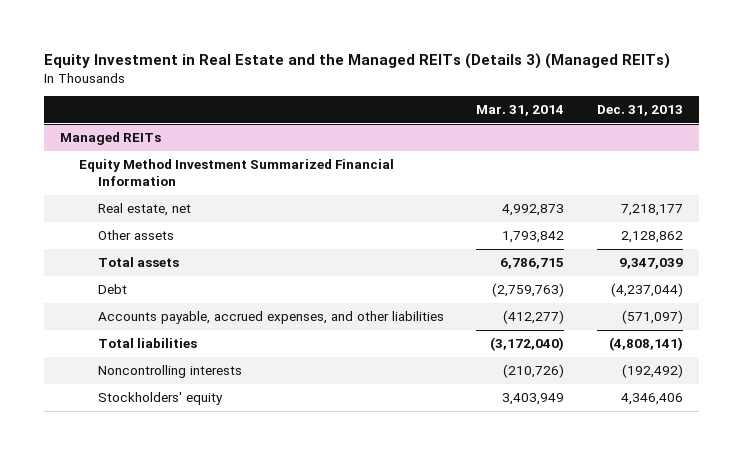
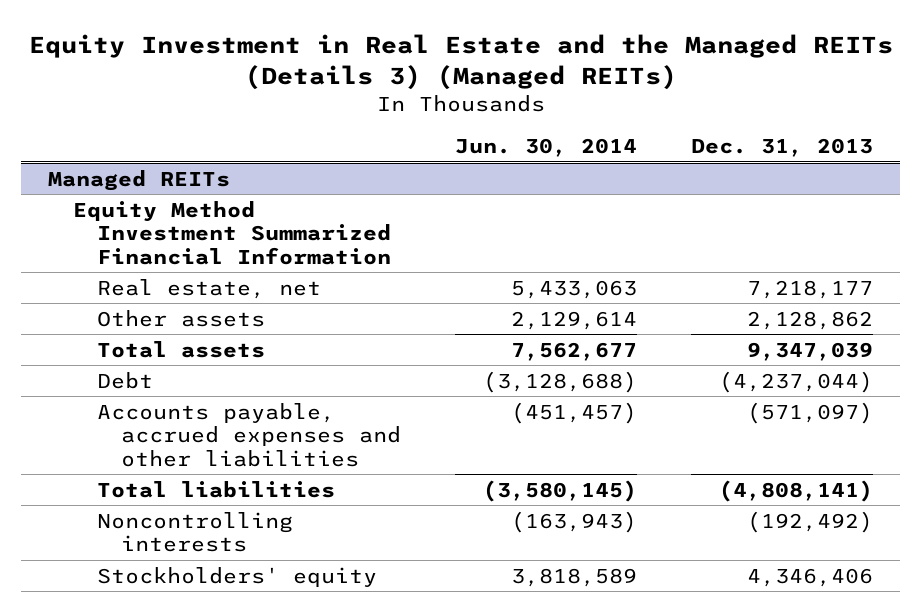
[476,105,565,117] Mar. 31, 2014 -> none
none -> [454,138,637,158] Jun. 30, 2014
[98,311,445,325] Accounts payable, accrued expenses, and other liabilities -> [96,402,401,467] Accounts payable, accrued expenses and other liabilities

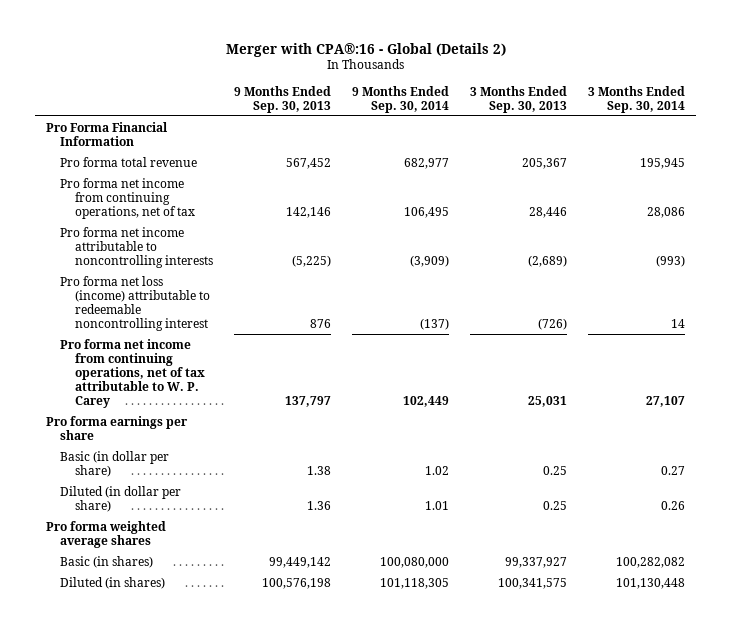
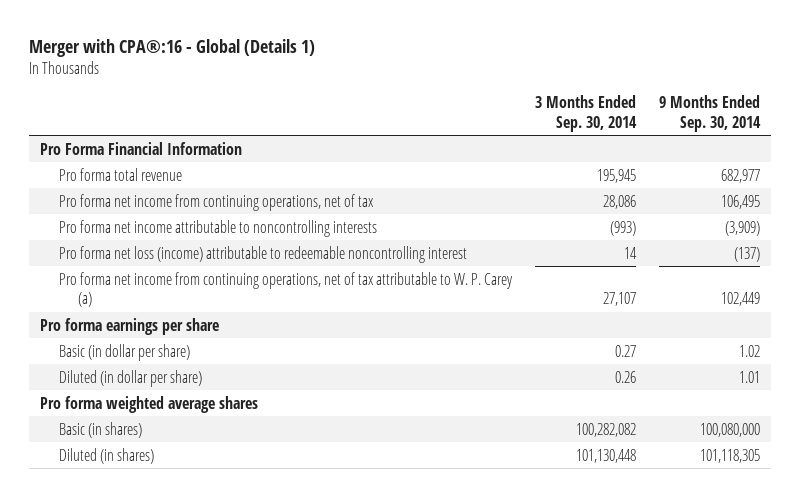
[225,42,506,57] Merger with CPA®:16 - Global (Details 2) -> [28,38,315,57] Merger with CPA®:16 - Global (Details 1)
[234,85,332,113] 9 Months Ended Sep. 30, 2013 -> none
[470,85,568,113] 3 Months Ended Sep. 30, 2013 -> none
[60,338,206,408] Pro forma net income from continuing operations, net of tax attributable to W. P. Carey -> [58,271,513,308] Pro forma net income from continuing operations, net of tax attributable to W. P. Carey (a)

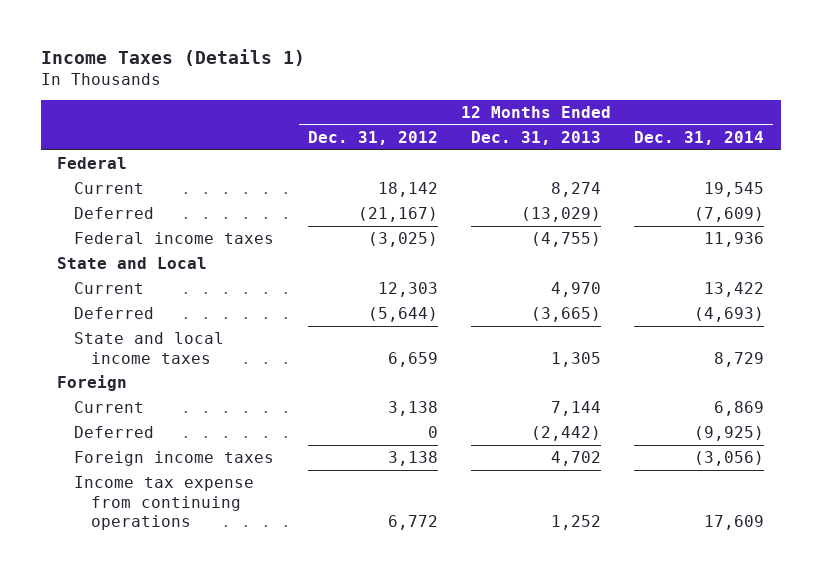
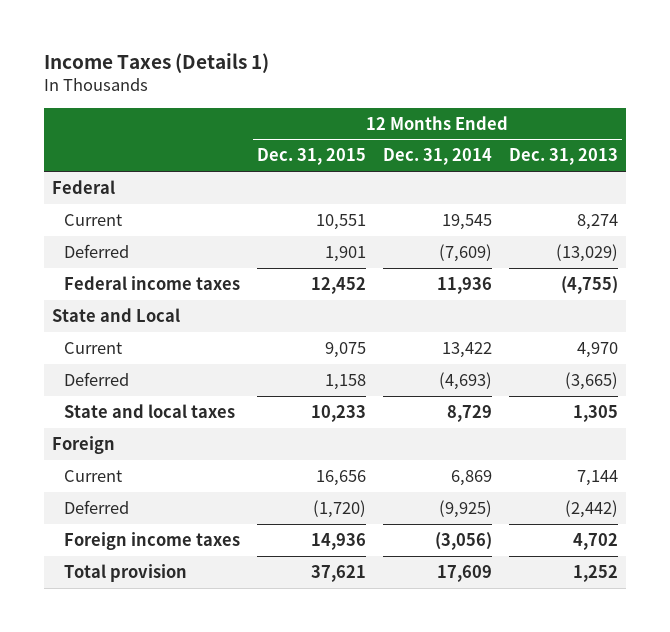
[307,130,438,145] Dec. 31, 2012 -> none
none -> [257,148,367,166] Dec. 31, 2015
[74,331,225,364] State and local income taxes -> [64,403,236,418] State and local taxes
[74,475,255,531] Income tax expense from continuing operations -> [64,563,188,582] Total provision

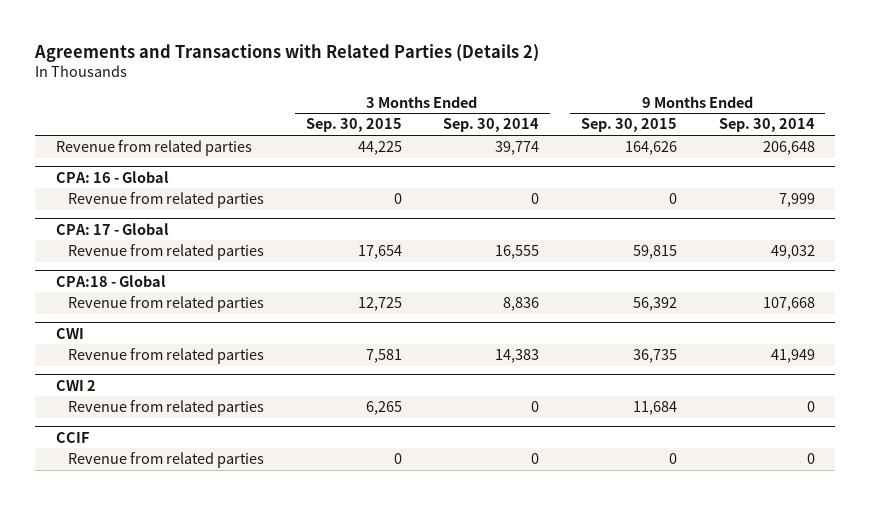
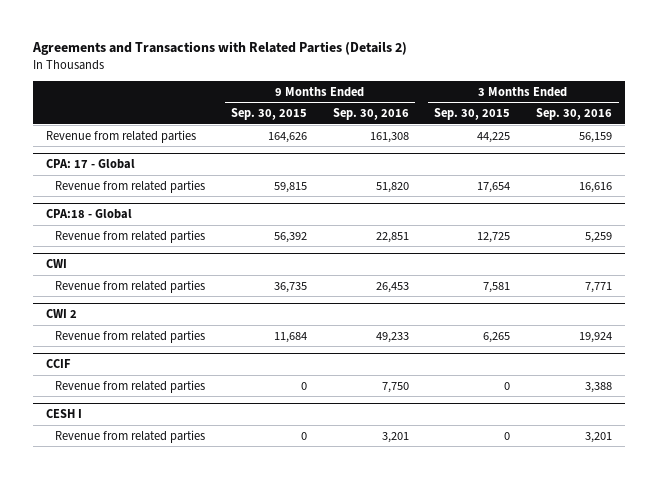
[443,118,540,133] Sep. 30, 2014 -> none
[718,118,815,133] Sep. 30, 2014 -> none
none -> [332,108,409,121] Sep. 30, 2016
none -> [536,108,613,121] Sep. 30, 2016
[55,170,169,183] CPA: 16 - Global -> none
[68,192,265,209] Revenue from related parties -> none
none -> [45,408,82,418] CESH I
none -> [55,429,206,443] Revenue from related parties

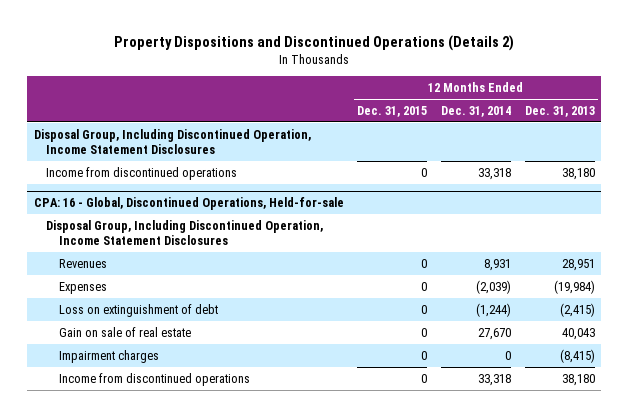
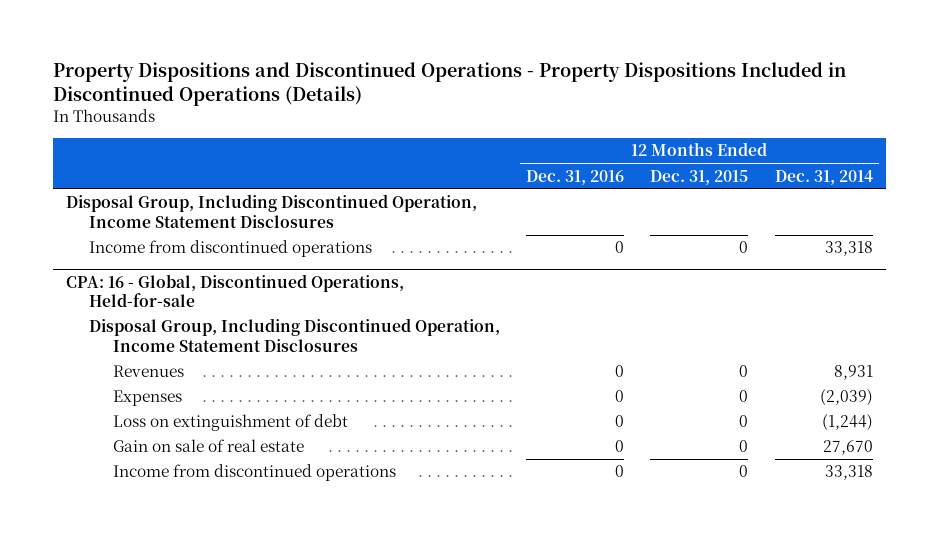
[114,34,515,51] Property Dispositions and Discontinued Operations (Details 2) -> [52,61,846,107] Property Dispositions and Discontinued Operations - Property Dispositions Included in Discontinued Operations (Details)
[524,105,595,117] Dec. 31, 2013 -> none
none -> [526,169,625,185] Dec. 31, 2016
[58,349,159,363] Impairment charges -> none

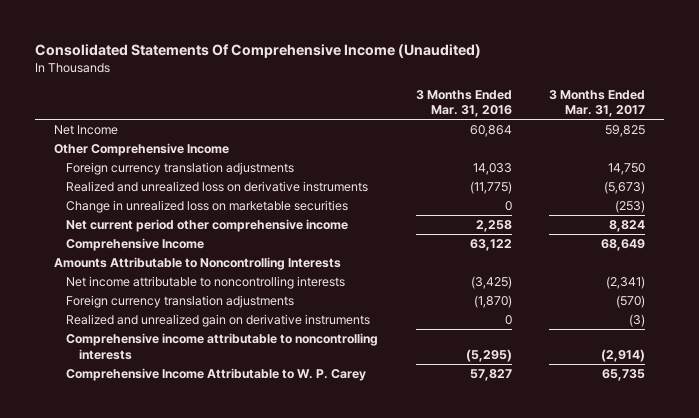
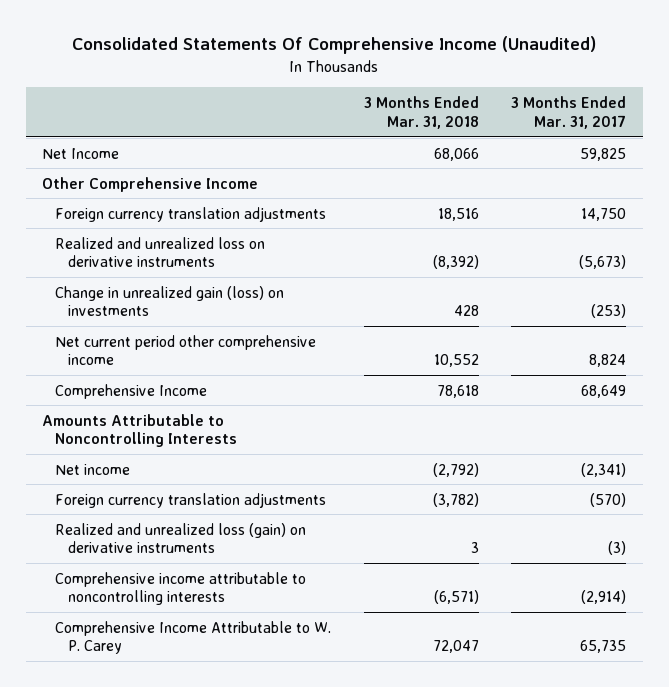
[415,89,512,118] 3 Months Ended Mar. 31, 2016 -> none
none -> [363,95,479,129] 3 Months Ended Mar. 31, 2018
[66,200,349,214] Change in unrealized loss on marketable securities -> [55,285,285,317] Change in unrealized gain (loss) on investments
[66,276,346,290] Net income attributable to noncontrolling interests -> [55,463,131,475] Net income
[66,314,371,328] Realized and unrealized gain on derivative instruments -> [55,522,307,554] Realized and unrealized loss (gain) on derivative instruments

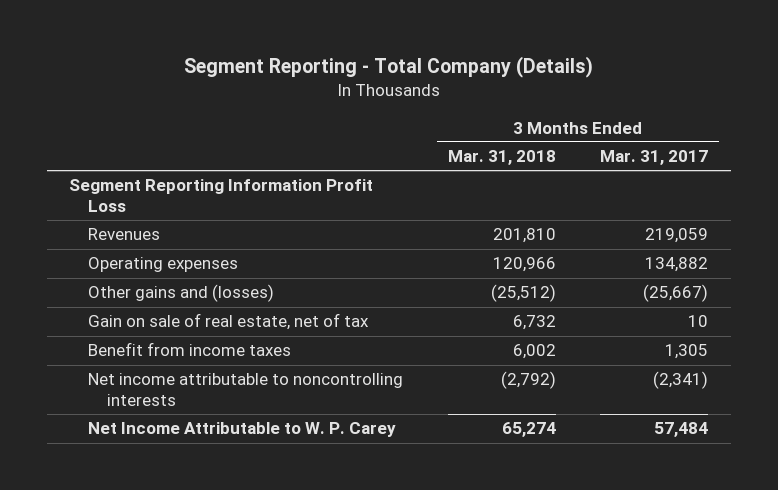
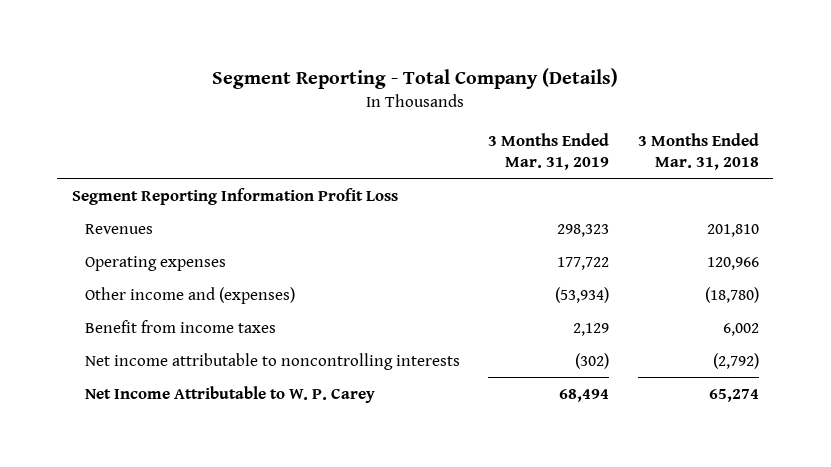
[600,150,709,166] Mar. 31, 2017 -> none
none -> [488,133,610,171] 3 Months Ended Mar. 31, 2019
[88,313,370,331] Gain on sale of real estate, net of tax -> none
[88,284,275,303] Other gains and (losses) -> [84,286,295,304] Other income and (expenses)
[490,284,556,303] (25,512) -> [704,286,759,303] (18,780)

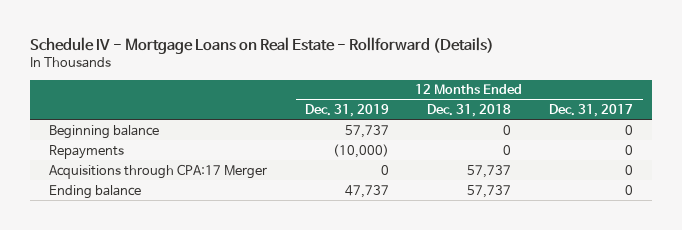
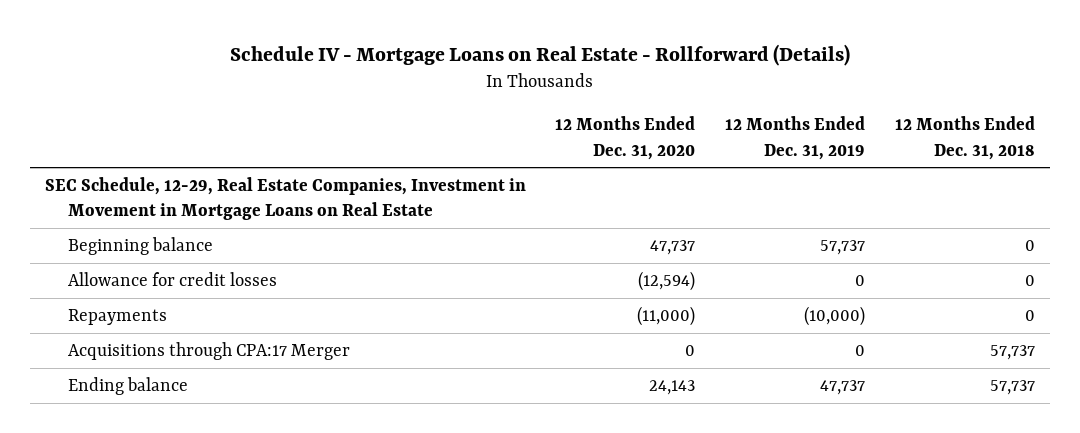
[549,104,634,118] Dec. 31, 2017 -> none
none -> [555,116,696,160] 12 Months Ended Dec. 31, 2020
none -> [44,177,526,221] SEC Schedule, 12-29, Real Estate Companies, Investment in Movement in Mortgage Loans on Real Estate
none -> [68,272,278,287] Allowance for credit losses

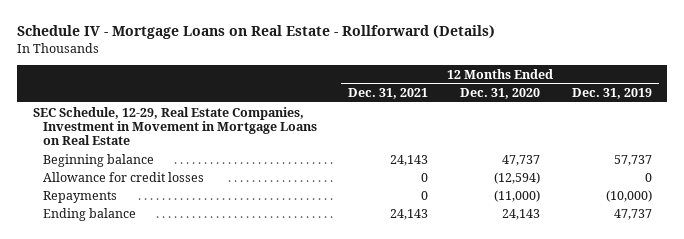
[894,116,1035,160] 12 Months Ended Dec. 31, 2018 -> none
none -> [348,88,429,100] Dec. 31, 2021
[68,342,351,361] Acquisitions through CPA:17 Merger -> none

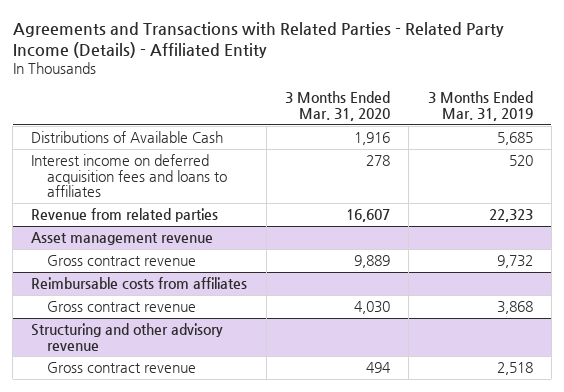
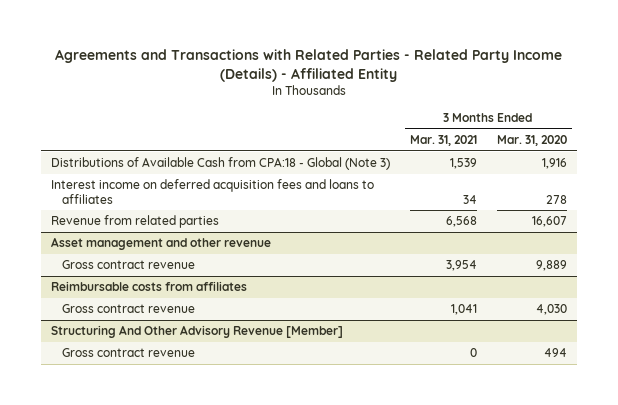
[427,91,533,122] 3 Months Ended Mar. 31, 2019 -> none
none -> [409,134,477,146] Mar. 31, 2021
[31,131,224,144] Distributions of Available Cash -> [50,157,390,171] Distributions of Available Cash from CPA:18 - Global (Note 3)
[31,232,214,246] Asset management revenue -> [50,237,271,251] Asset management and other revenue
[31,323,224,351] Structuring and other advisory revenue -> [50,325,343,339] Structuring And Other Advisory Revenue [Member]

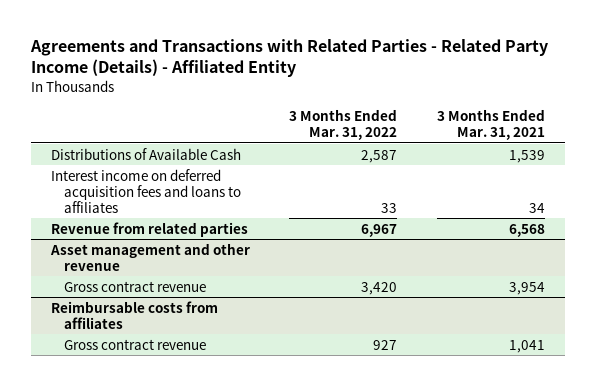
[496,134,567,146] Mar. 31, 2020 -> none
none -> [289,109,398,141] 3 Months Ended Mar. 31, 2022
[50,157,390,171] Distributions of Available Cash from CPA:18 - Global (Note 3) -> [50,147,241,160] Distributions of Available Cash
[50,325,343,339] Structuring And Other Advisory Revenue [Member] -> none
[62,348,196,358] Gross contract revenue -> none

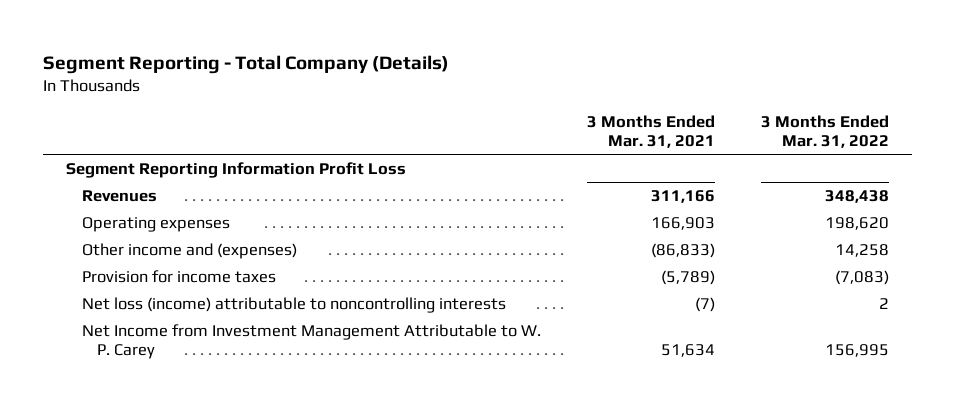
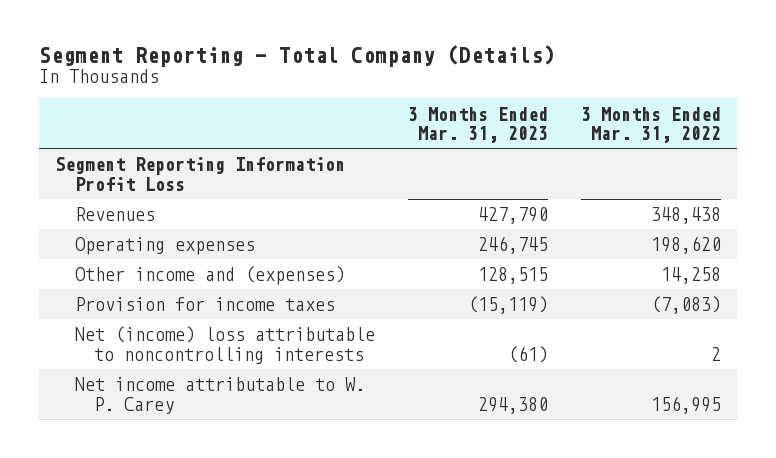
[586,114,715,149] 3 Months Ended Mar. 31, 2021 -> none
none -> [407,106,548,143] 3 Months Ended Mar. 31, 2023
[81,297,506,314] Net loss (income) attributable to noncontrolling interests -> [74,326,375,364] Net (income) loss attributable to noncontrolling interests
[81,324,541,360] Net Income from Investment Management Attributable to W. P. Carey -> [74,377,365,414] Net income attributable to W. P. Carey

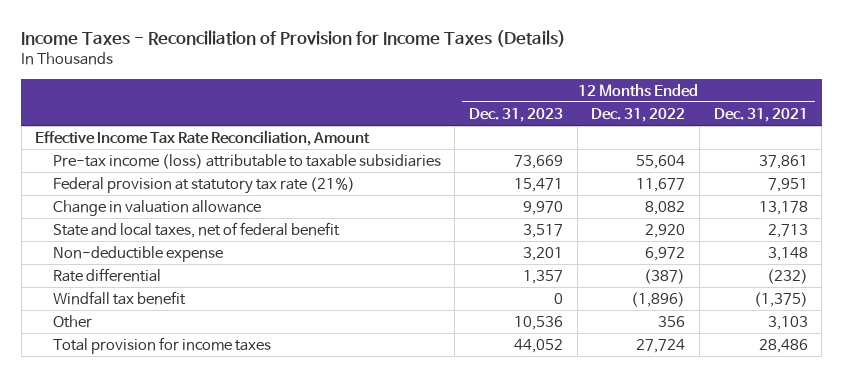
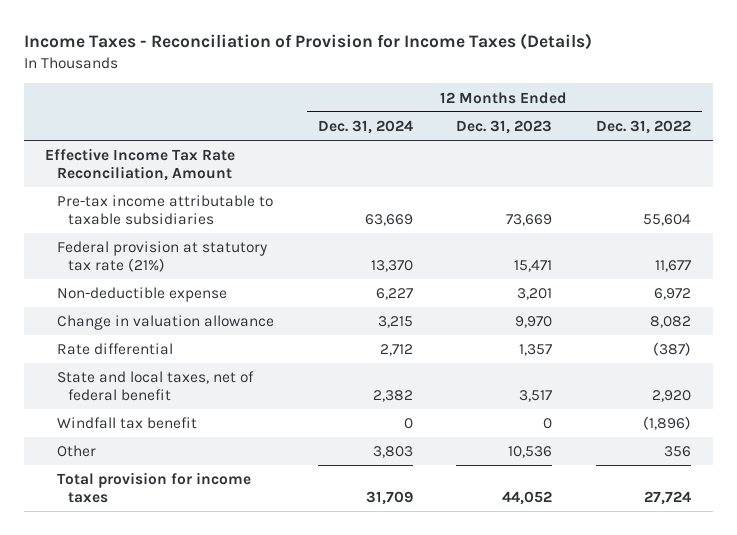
[713,107,808,122] Dec. 31, 2021 -> none
none -> [317,120,413,135] Dec. 31, 2024
[52,153,441,169] Pre-tax income (loss) attributable to taxable subsidiaries -> [56,195,273,225] Pre-tax income attributable to taxable subsidiaries
[52,199,261,216] Change in valuation allowance -> [56,315,274,331] Change in valuation allowance
[52,221,340,238] State and local taxes, net of federal benefit -> [56,371,254,401] State and local taxes, net of federal benefit

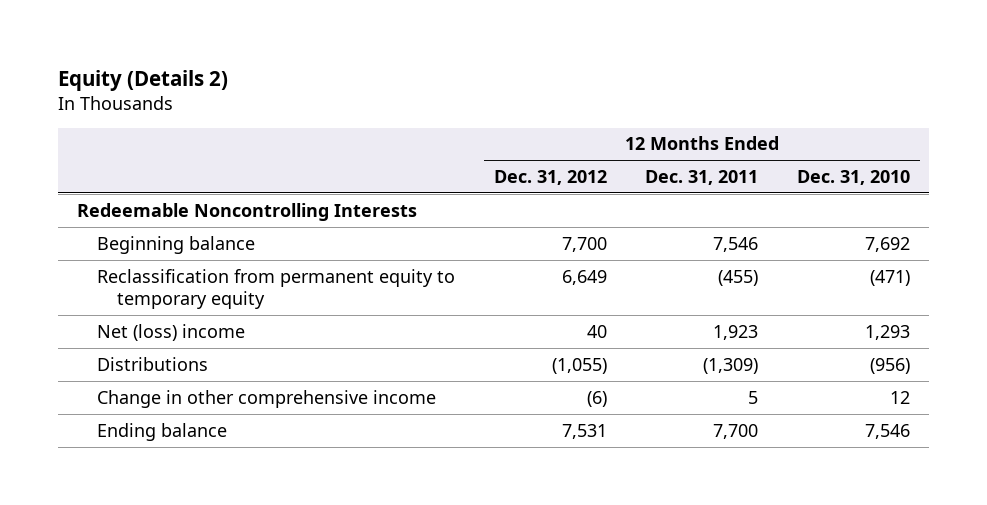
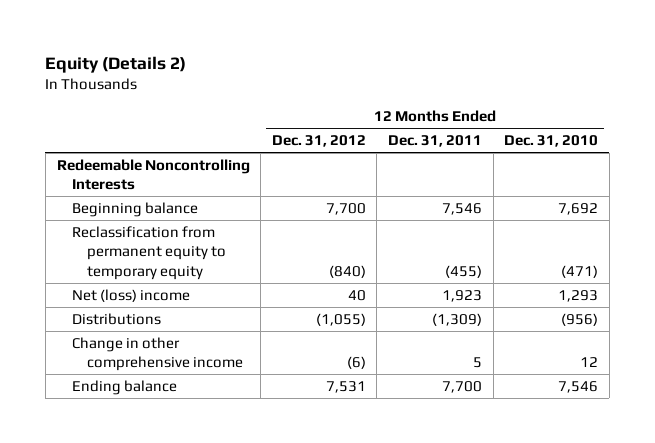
[561,269,607,285] 6,649 -> [328,264,366,278] (840)

